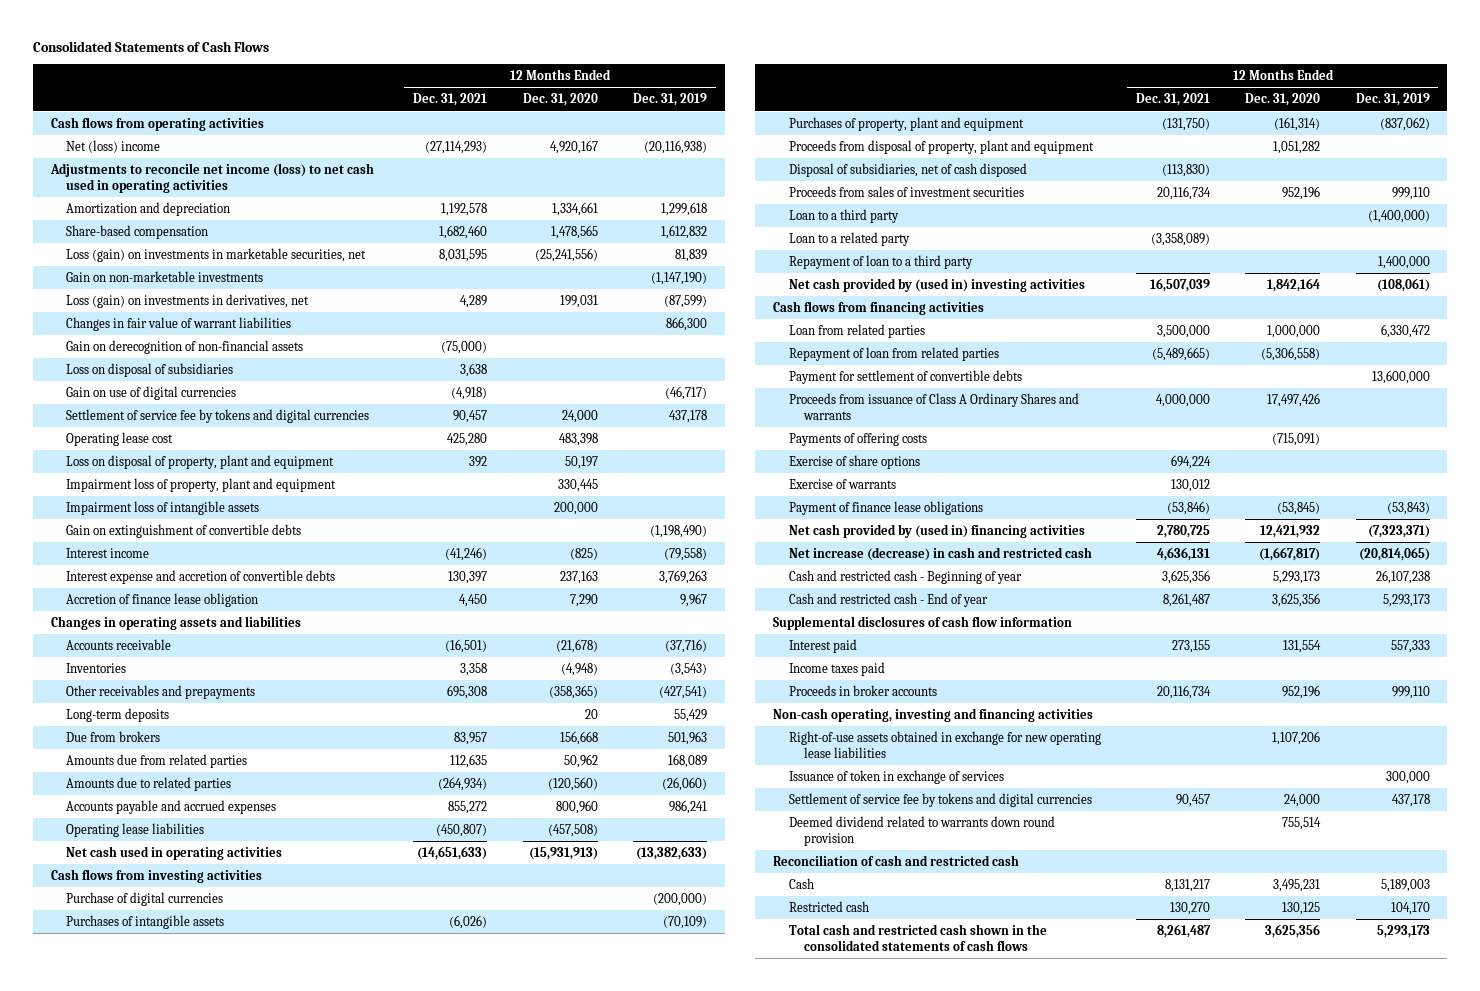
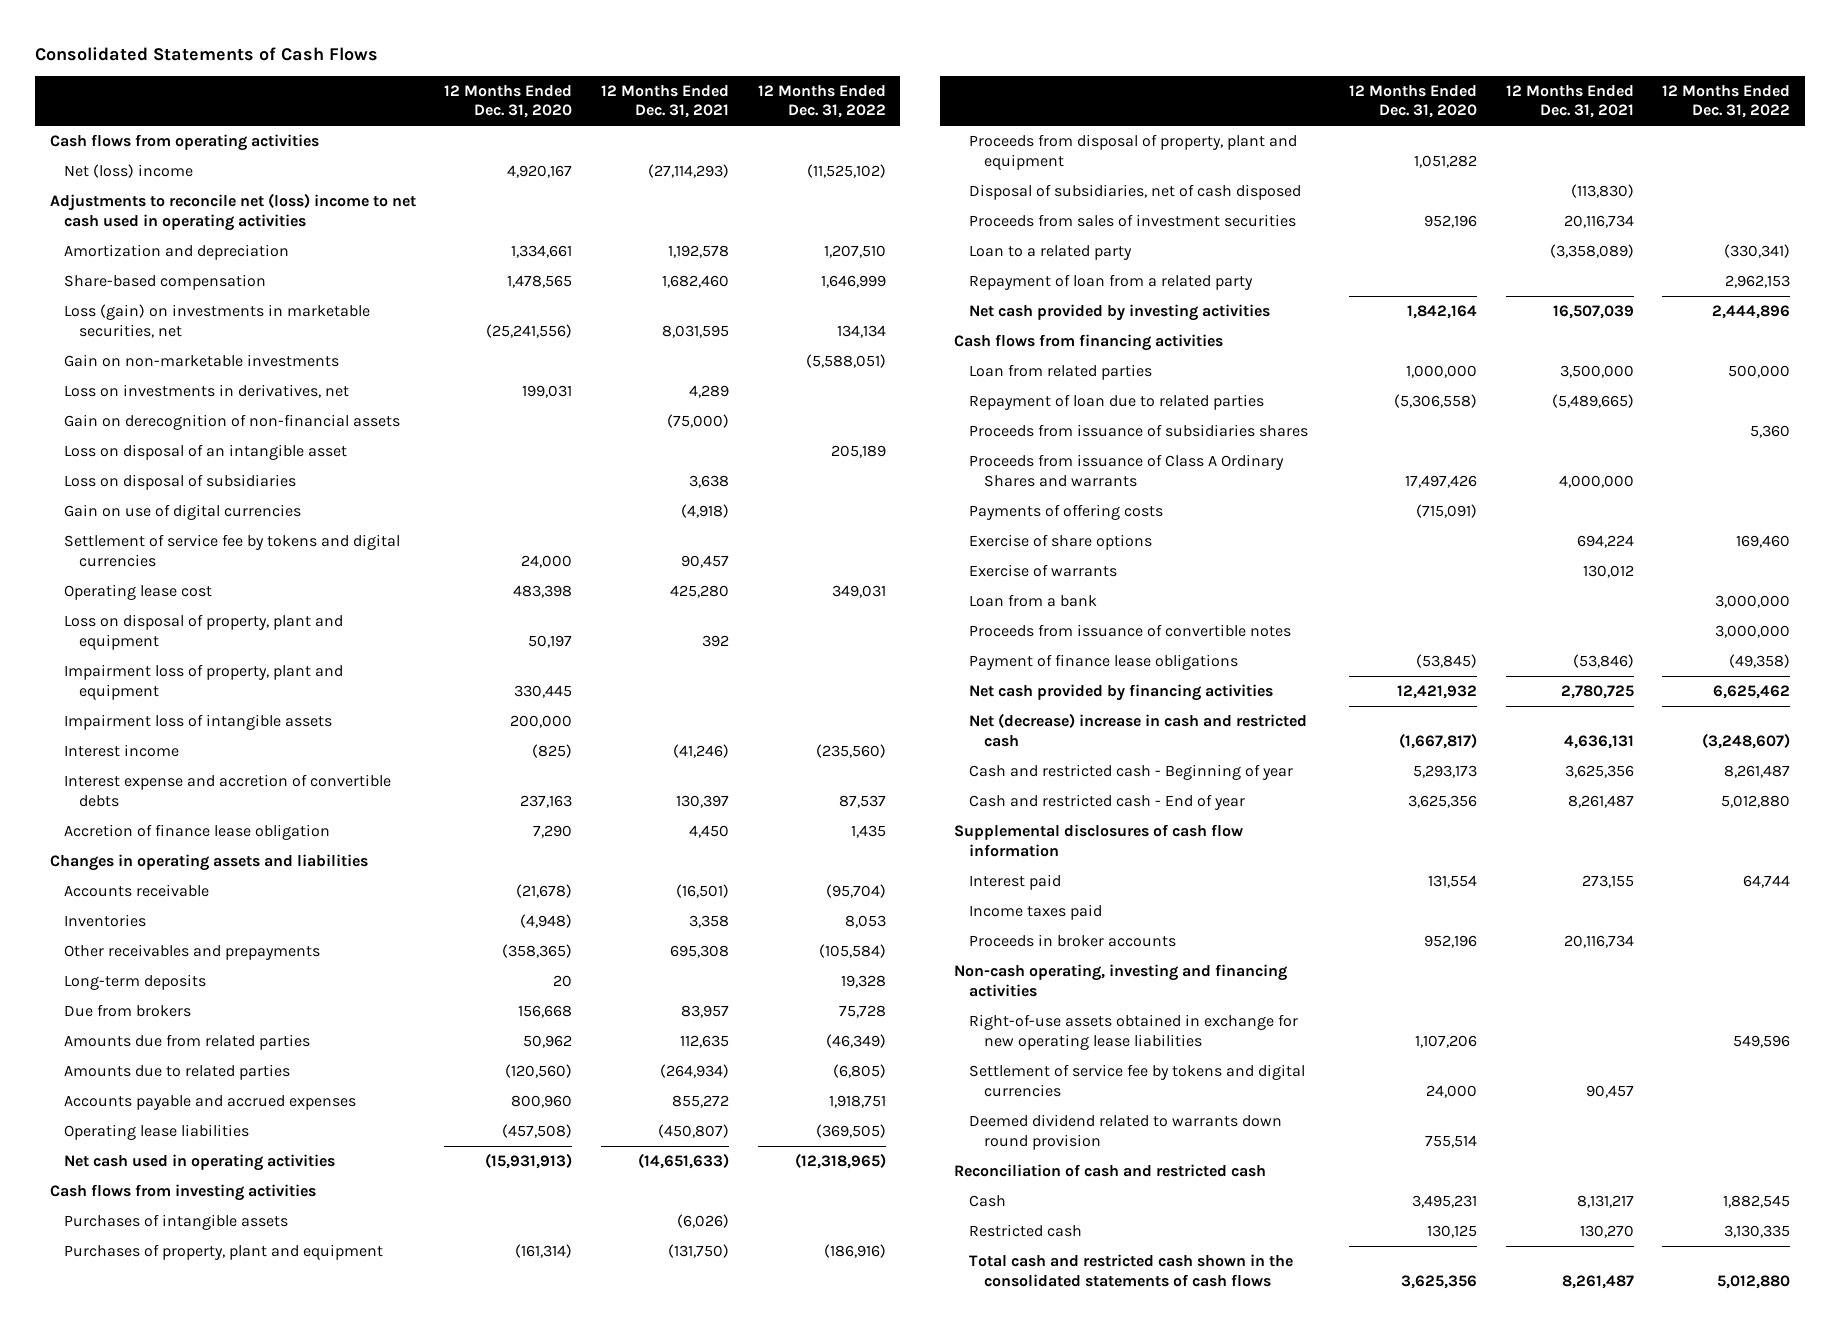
[632,93,707,107] Dec. 31, 2019 -> none
none -> [757,84,886,119] 12 Months Ended Dec. 31, 2022
[49,162,374,193] Adjustments to reconcile net income (loss) to net cash used in operating activities -> [49,192,416,231] Adjustments to reconcile net (loss) income to net cash used in operating activities
[65,316,291,331] Changes in fair value of warrant liabilities -> none
[65,293,309,308] Loss (gain) on investments in derivatives, net -> [64,383,350,398] Loss on investments in derivatives, net
none -> [64,443,348,460] Loss on disposal of an intangible asset
[65,523,301,538] Gain on extinguishment of convertible debts -> none
[65,891,223,906] Purchase of digital currencies -> none
[788,208,899,223] Loan to a third party -> none
[788,254,973,269] Repayment of loan to a third party -> [969,273,1254,290] Repayment of loan from a related party
[788,277,1085,292] Net cash provided by (used in) investing activities -> [969,303,1271,321] Net cash provided by investing activities
[788,369,1022,384] Payment for settlement of convertible debts -> none
[788,346,999,361] Repayment of loan from related parties -> [969,393,1265,410] Repayment of loan due to related parties
none -> [969,423,1309,437] Proceeds from issuance of subsidiaries shares
none -> [969,593,1098,607] Loan from a bank
none -> [969,623,1292,637] Proceeds from issuance of convertible notes
[788,523,1085,538] Net cash provided by (used in) financing activities -> [969,683,1274,701] Net cash provided by financing activities
[788,546,1092,561] Net increase (decrease) in cash and restricted cash -> [969,712,1308,747] Net (decrease) increase in cash and restricted cash
[788,769,1004,784] Issuance of token in exchange of services -> none

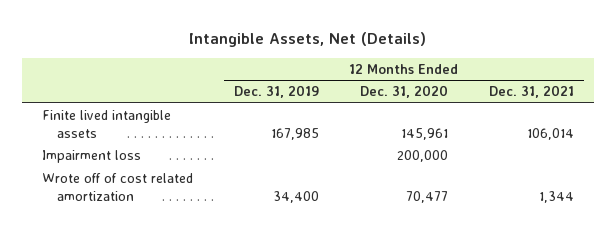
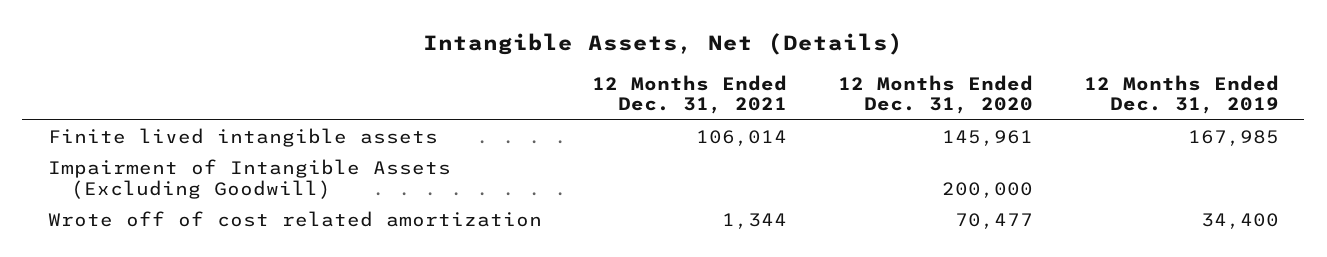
[42,150,142,164] Impairment loss -> none
none -> [47,158,451,199] Impairment of Intangible Assets (Excluding Goodwill)

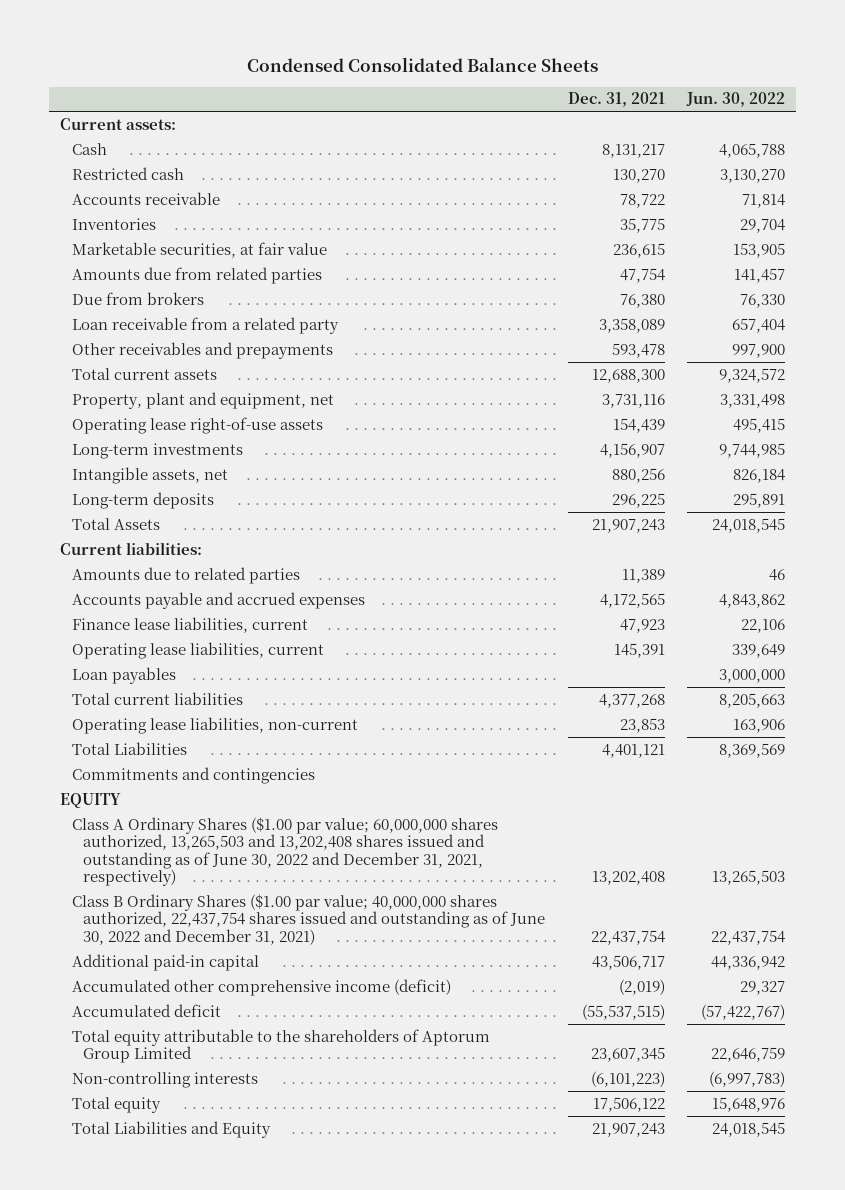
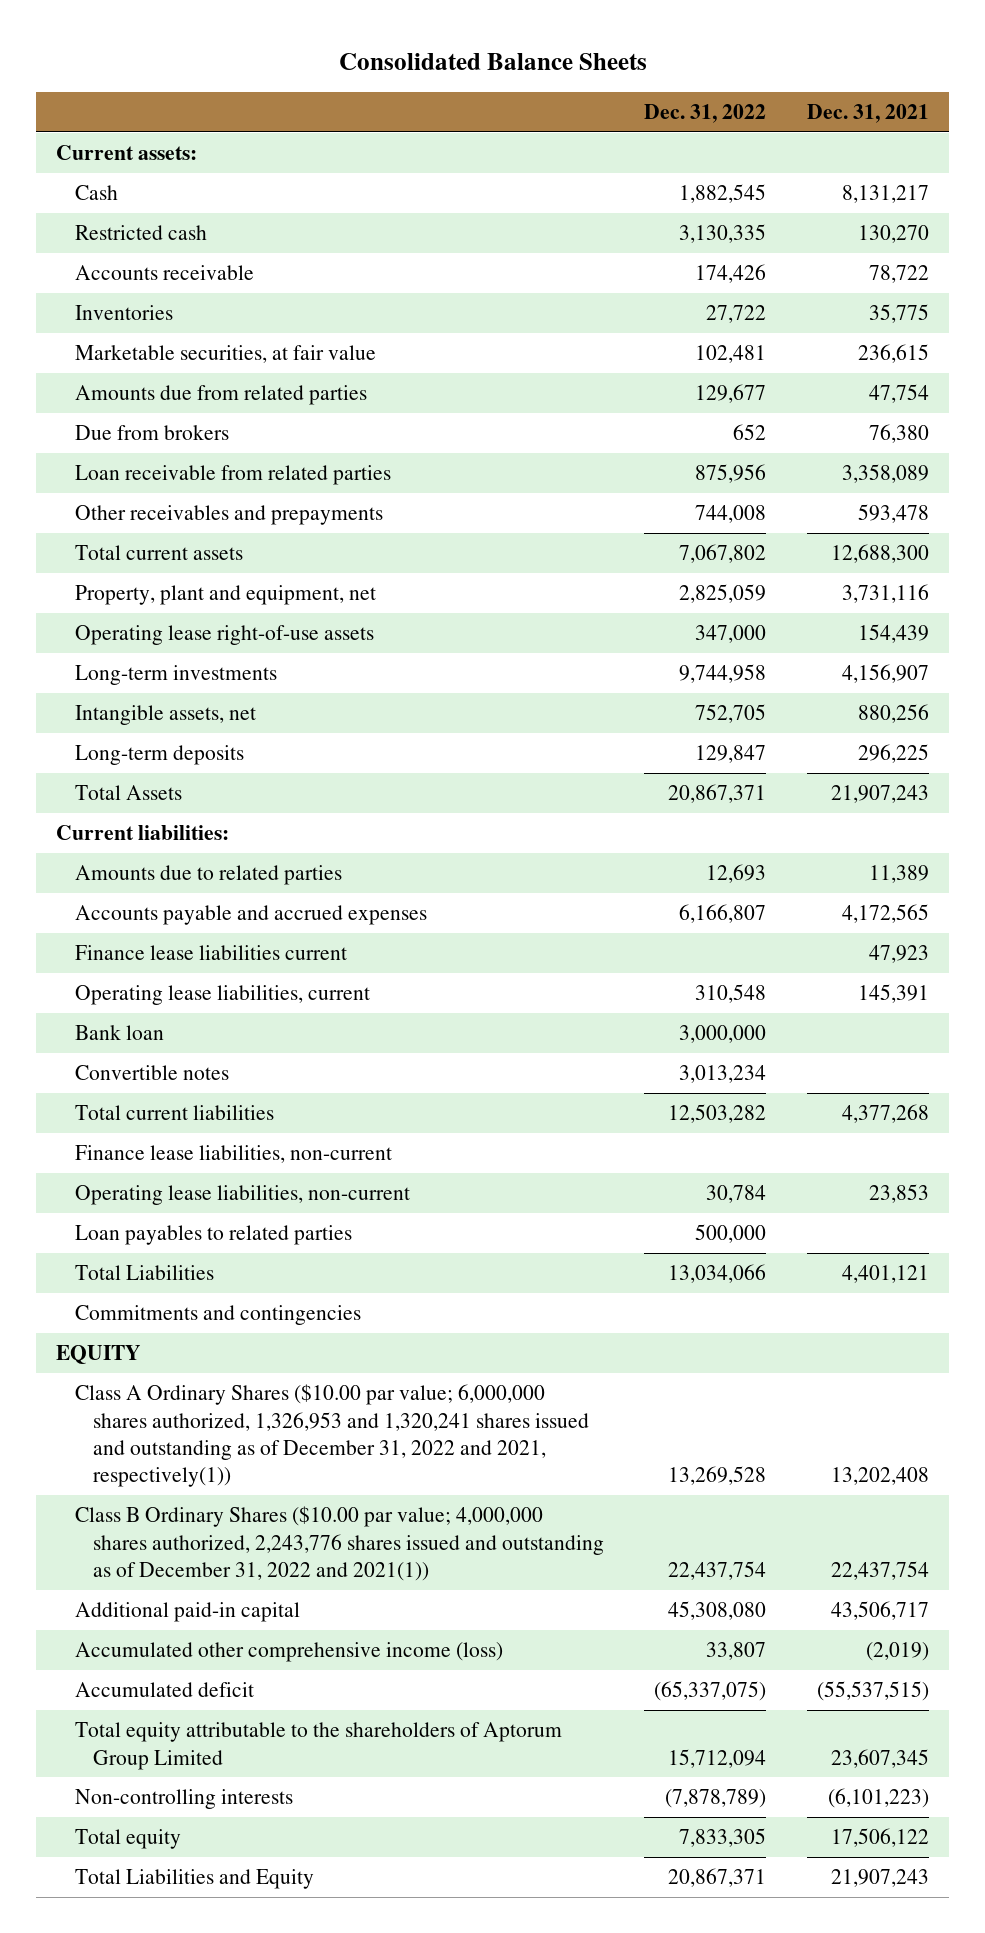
[246,56,598,72] Condensed Consolidated Balance Sheets -> [338,52,647,70] Consolidated Balance Sheets
[686,92,786,108] Jun. 30, 2022 -> none
none -> [644,103,767,123] Dec. 31, 2022
[71,316,339,334] Loan receivable from a related party -> [74,465,391,486] Loan receivable from related parties
[71,616,308,633] Finance lease liabilities, current -> [74,945,347,961] Finance lease liabilities current
[71,666,176,684] Loan payables -> none
none -> [74,1025,164,1041] Bank loan
none -> [74,1065,229,1081] Convertible notes
none -> [74,1145,392,1164] Finance lease liabilities, non-current
none -> [74,1225,352,1246] Loan payables to related parties
[71,816,498,887] Class A Ordinary Shares ($1.00 par value; 60,000,000 shares authorized, 13,265,503 and 13,202,408 shares issued and outstanding as of June 30, 2022 and December 31, 2021, respectively) -> [74,1384,589,1488] Class A Ordinary Shares ($10.00 par value; 6,000,000 shares authorized, 1,326,953 and 1,320,241 shares issued and outstanding as of December 31, 2022 and 2021, respectively(1))
[71,893,546,945] Class B Ordinary Shares ($1.00 par value; 40,000,000 shares authorized, 22,437,754 shares issued and outstanding as of June 30, 2022 and December 31, 2021) -> [74,1506,604,1581] Class B Ordinary Shares ($10.00 par value; 4,000,000 shares authorized, 2,243,776 shares issued and outstanding as of December 31, 2022 and 2021(1))
[71,978,451,996] Accumulated other comprehensive income (deficit) -> [74,1642,503,1663] Accumulated other comprehensive income (loss)

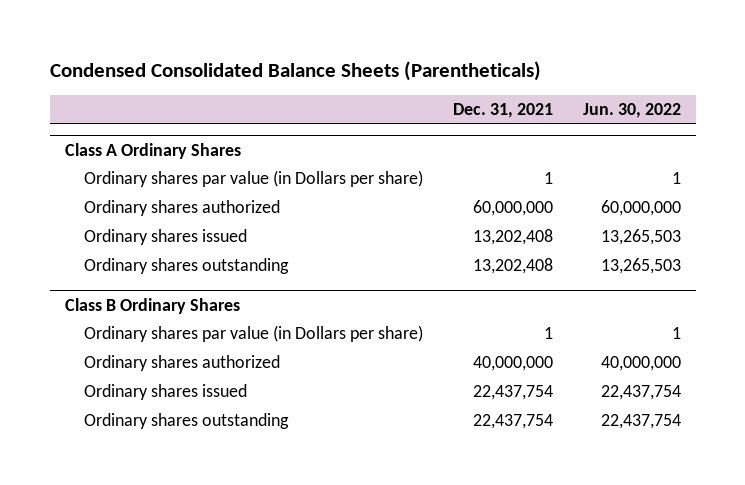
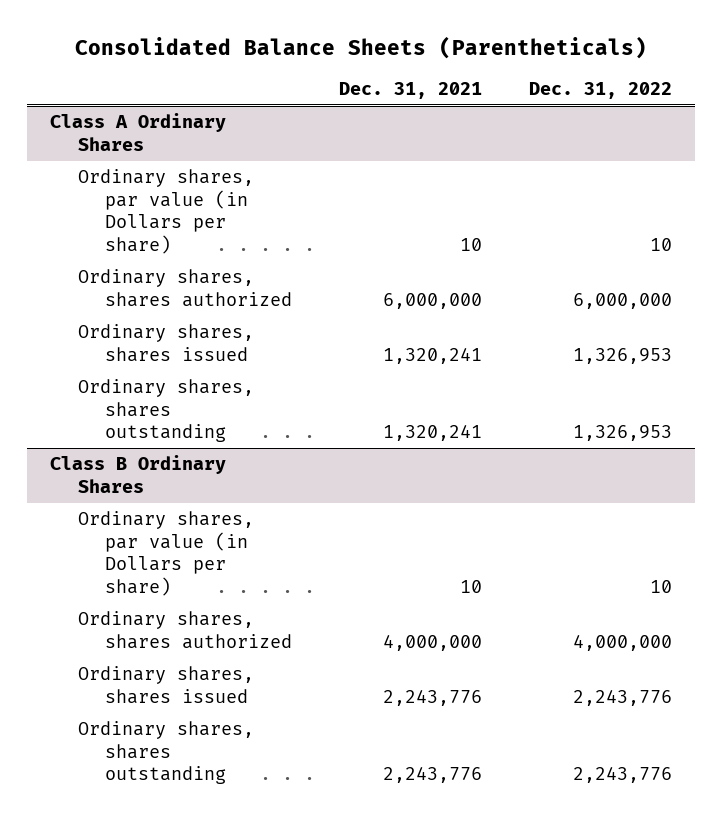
[49,61,541,82] Condensed Consolidated Balance Sheets (Parentheticals) -> [74,35,647,59] Consolidated Balance Sheets (Parentheticals)
[582,103,681,119] Jun. 30, 2022 -> none
none -> [528,81,672,99] Dec. 31, 2022
[83,170,423,188] Ordinary shares par value (in Dollars per share) -> [77,169,254,254] Ordinary shares, par value (in Dollars per share)
[543,172,553,185] 1 -> [459,237,482,251] 10
[83,200,280,217] Ordinary shares authorized -> [77,269,293,307] Ordinary shares, shares authorized
[472,200,553,217] 60,000,000 -> [382,292,482,309] 6,000,000
[83,229,247,246] Ordinary shares issued -> [77,324,254,362] Ordinary shares, shares issued
[472,229,553,246] 13,202,408 -> [382,347,482,364] 1,320,241
[83,258,289,275] Ordinary shares outstanding -> [77,379,254,443] Ordinary shares, shares outstanding
[472,258,553,275] 13,202,408 -> [382,425,482,442] 1,320,241
[83,325,423,343] Ordinary shares par value (in Dollars per share) -> [77,511,254,596] Ordinary shares, par value (in Dollars per share)
[543,327,553,340] 1 -> [459,579,482,593] 10
[83,355,280,372] Ordinary shares authorized -> [77,611,293,649] Ordinary shares, shares authorized
[472,356,553,372] 40,000,000 -> [382,634,482,651] 4,000,000
[83,384,247,401] Ordinary shares issued -> [77,666,254,704] Ordinary shares, shares issued
[472,385,553,401] 22,437,754 -> [382,689,482,706] 2,243,776
[83,413,289,430] Ordinary shares outstanding -> [77,721,254,785] Ordinary shares, shares outstanding
[472,414,553,430] 22,437,754 -> [382,767,482,784] 2,243,776

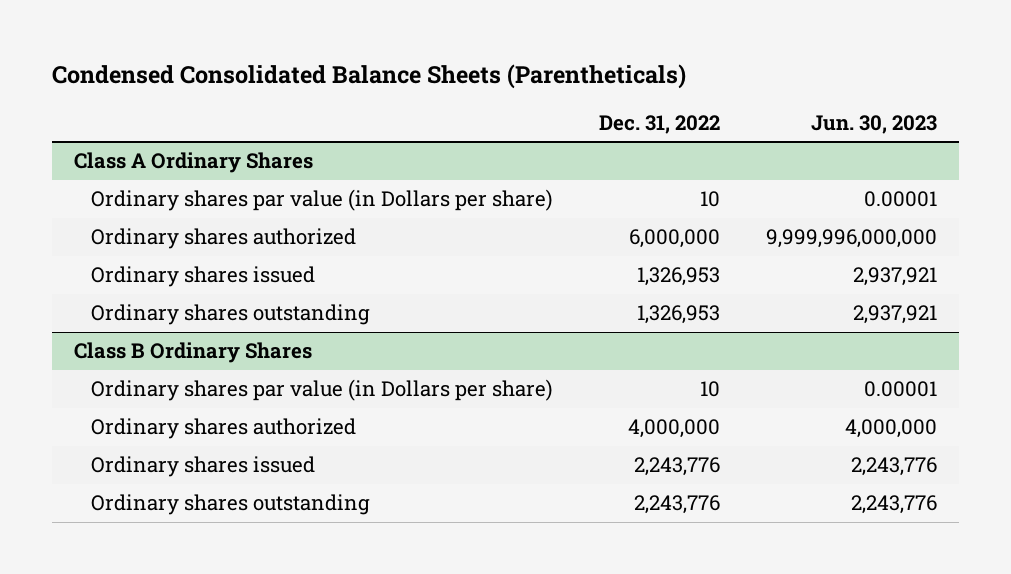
[74,35,647,59] Consolidated Balance Sheets (Parentheticals) -> [51,64,686,90] Condensed Consolidated Balance Sheets (Parentheticals)
[338,81,482,99] Dec. 31, 2021 -> none
none -> [810,114,937,134] Jun. 30, 2023
[77,169,254,254] Ordinary shares, par value (in Dollars per share) -> [91,189,554,212] Ordinary shares par value (in Dollars per share)
[77,269,293,307] Ordinary shares, shares authorized -> [91,228,357,250] Ordinary shares authorized
[77,324,254,362] Ordinary shares, shares issued -> [91,266,316,288] Ordinary shares issued
[77,379,254,443] Ordinary shares, shares outstanding -> [91,304,371,326] Ordinary shares outstanding
[77,511,254,596] Ordinary shares, par value (in Dollars per share) -> [91,379,554,402] Ordinary shares par value (in Dollars per share)
[77,611,293,649] Ordinary shares, shares authorized -> [91,418,357,440] Ordinary shares authorized
[77,666,254,704] Ordinary shares, shares issued -> [91,456,316,478] Ordinary shares issued
[77,721,254,785] Ordinary shares, shares outstanding -> [91,494,371,516] Ordinary shares outstanding

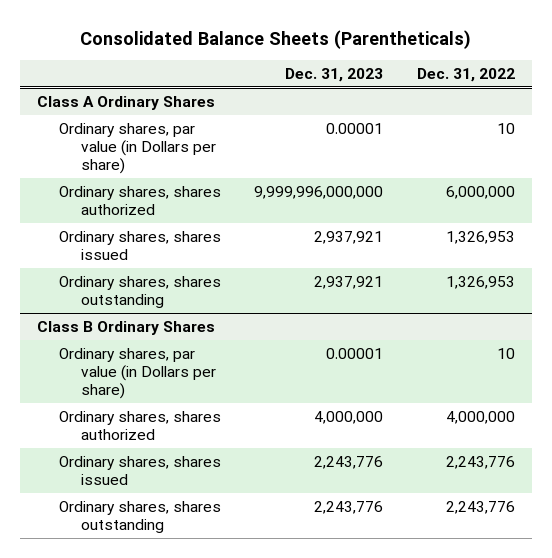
[51,64,686,90] Condensed Consolidated Balance Sheets (Parentheticals) -> [80,29,472,49] Consolidated Balance Sheets (Parentheticals)
[810,114,937,134] Jun. 30, 2023 -> none
none -> [285,68,384,83] Dec. 31, 2023
[91,189,554,212] Ordinary shares par value (in Dollars per share) -> [58,122,216,174] Ordinary shares, par value (in Dollars per share)
[91,228,357,250] Ordinary shares authorized -> [58,185,221,215] Ordinary shares, shares authorized
[91,266,316,288] Ordinary shares issued -> [58,230,221,260] Ordinary shares, shares issued
[91,304,371,326] Ordinary shares outstanding -> [58,275,221,308] Ordinary shares, shares outstanding
[91,379,554,402] Ordinary shares par value (in Dollars per share) -> [58,347,216,399] Ordinary shares, par value (in Dollars per share)
[91,418,357,440] Ordinary shares authorized -> [58,410,221,440] Ordinary shares, shares authorized
[91,456,316,478] Ordinary shares issued -> [58,455,221,485] Ordinary shares, shares issued
[91,494,371,516] Ordinary shares outstanding -> [58,500,221,533] Ordinary shares, shares outstanding

